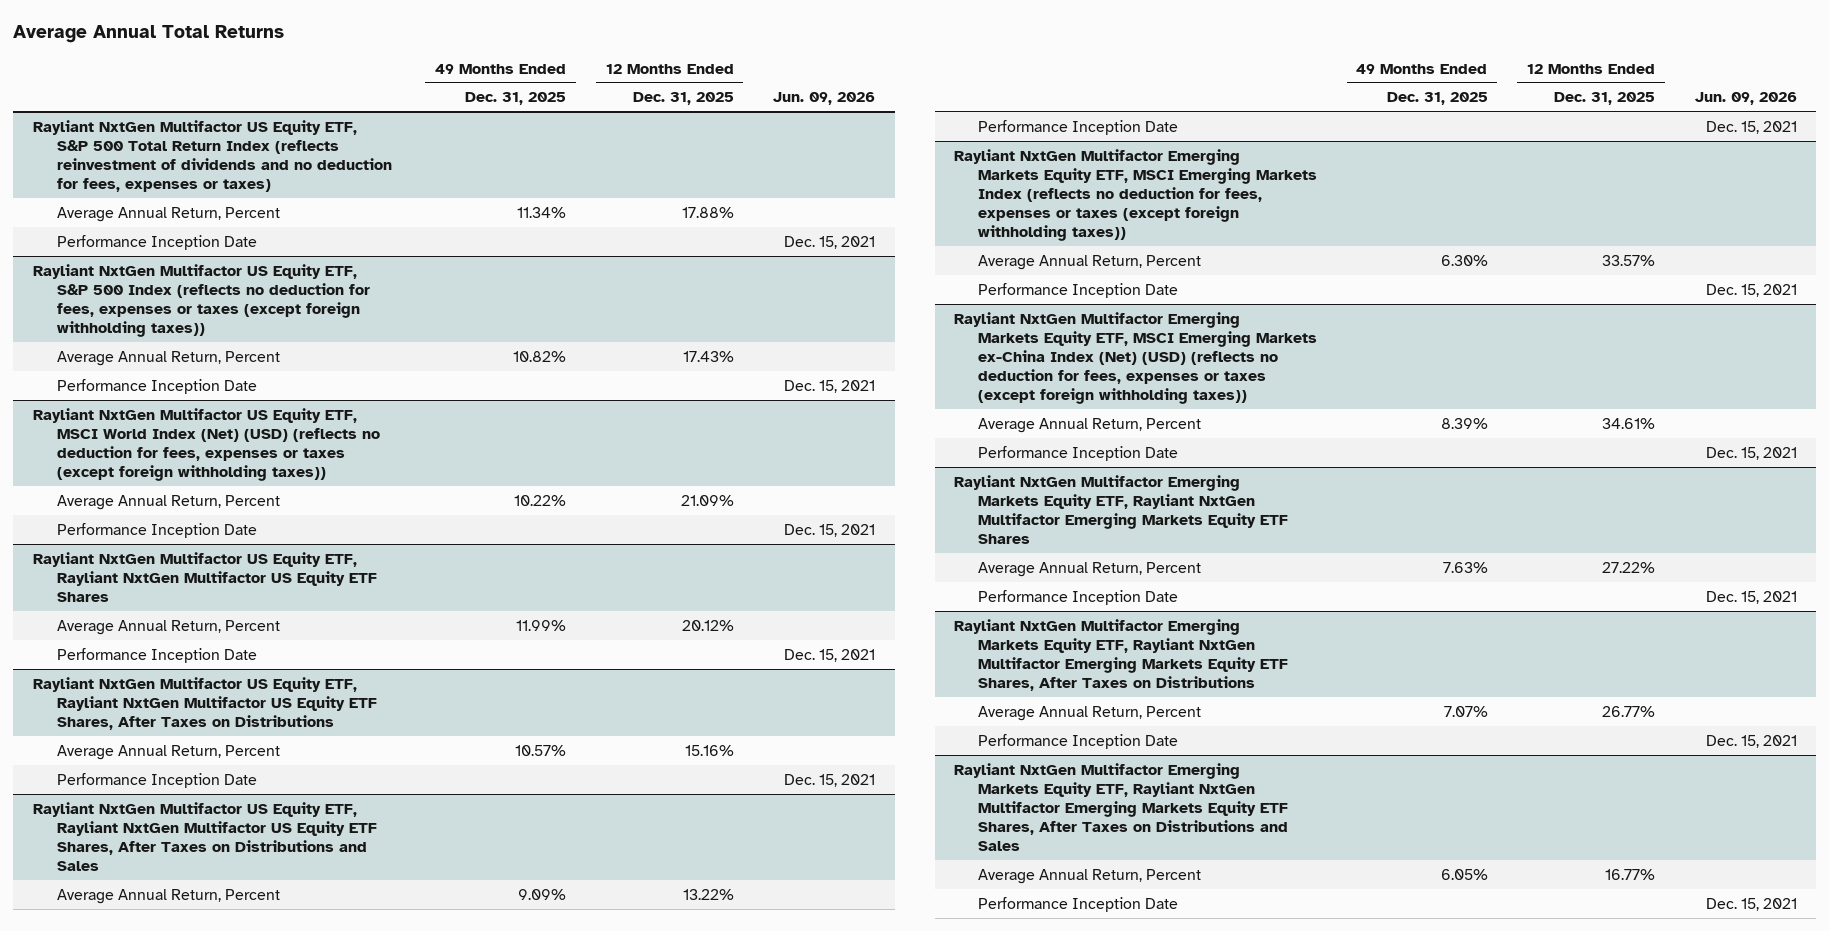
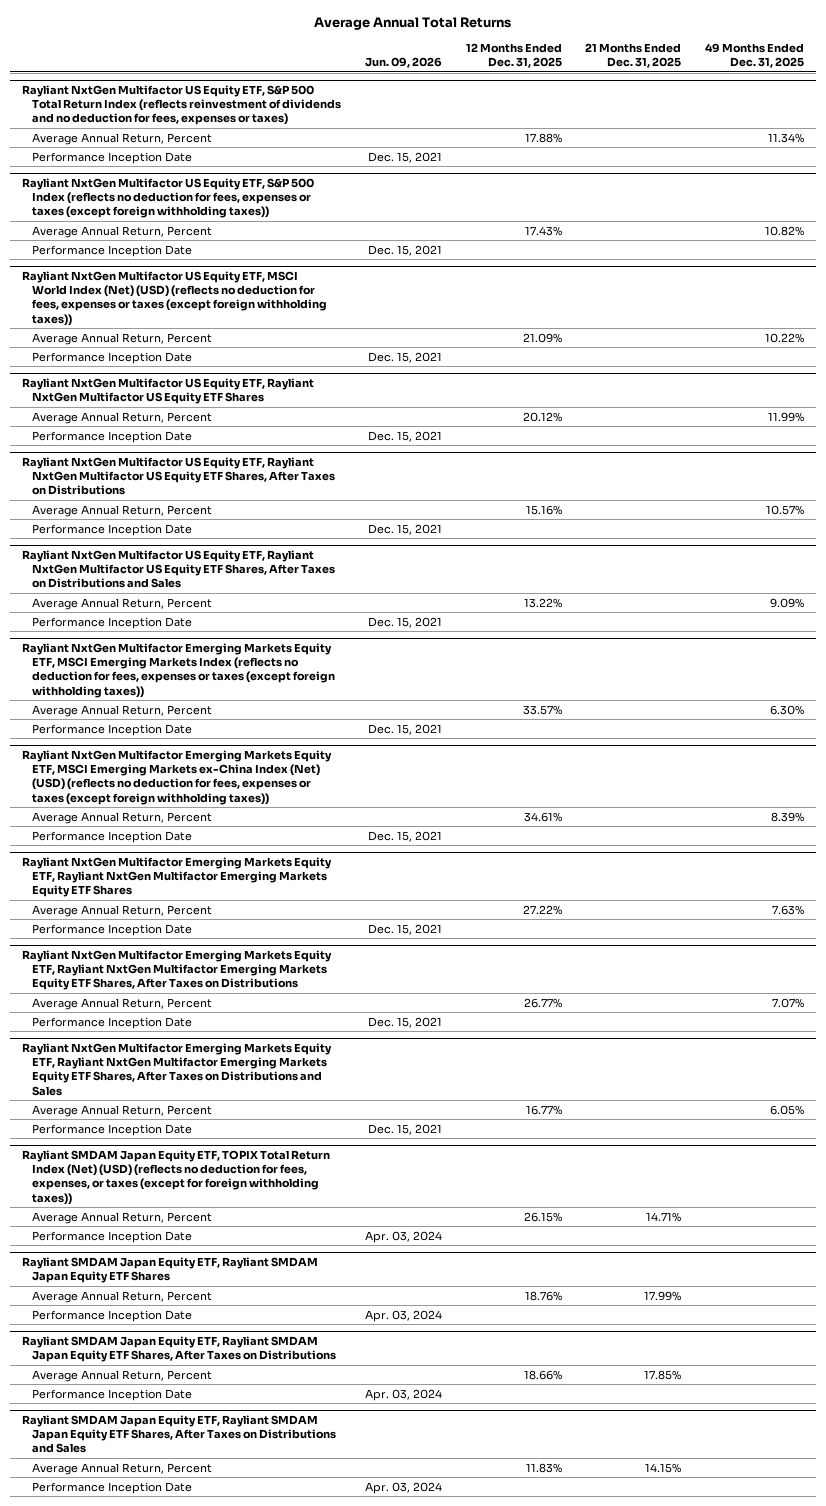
none -> [585,43,682,69] 21 Months Ended Dec. 31, 2025
none -> [21,1149,330,1205] Rayliant SMDAM Japan Equity ETF, TOPIX Total Return Index (Net) (USD) (reflects no deduction for fees, expenses, or taxes (except for foreign withholding taxes))
none -> [31,1211,212,1224] Average Annual Return, Percent
none -> [31,1230,192,1243] Performance Inception Date
none -> [21,1256,318,1284] Rayliant SMDAM Japan Equity ETF, Rayliant SMDAM Japan Equity ETF Shares
none -> [31,1290,212,1303] Average Annual Return, Percent
none -> [31,1309,192,1322] Performance Inception Date
none -> [21,1335,336,1363] Rayliant SMDAM Japan Equity ETF, Rayliant SMDAM Japan Equity ETF Shares, After Taxes on Distributions
none -> [31,1369,212,1382] Average Annual Return, Percent
none -> [31,1388,192,1401] Performance Inception Date
none -> [21,1414,336,1454] Rayliant SMDAM Japan Equity ETF, Rayliant SMDAM Japan Equity ETF Shares, After Taxes on Distributions and Sales
none -> [31,1462,212,1475] Average Annual Return, Percent
none -> [31,1481,192,1494] Performance Inception Date

